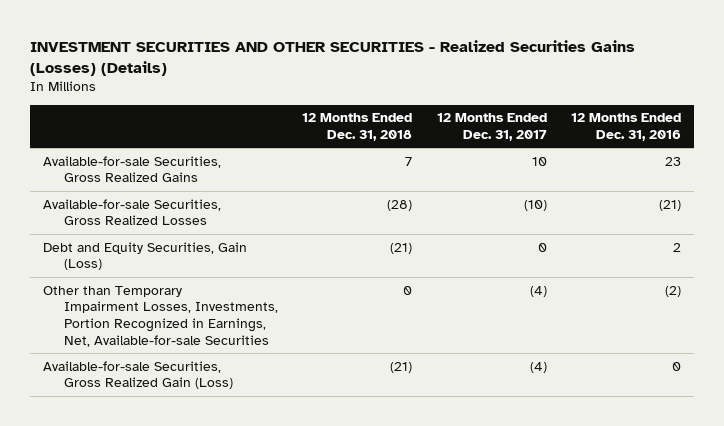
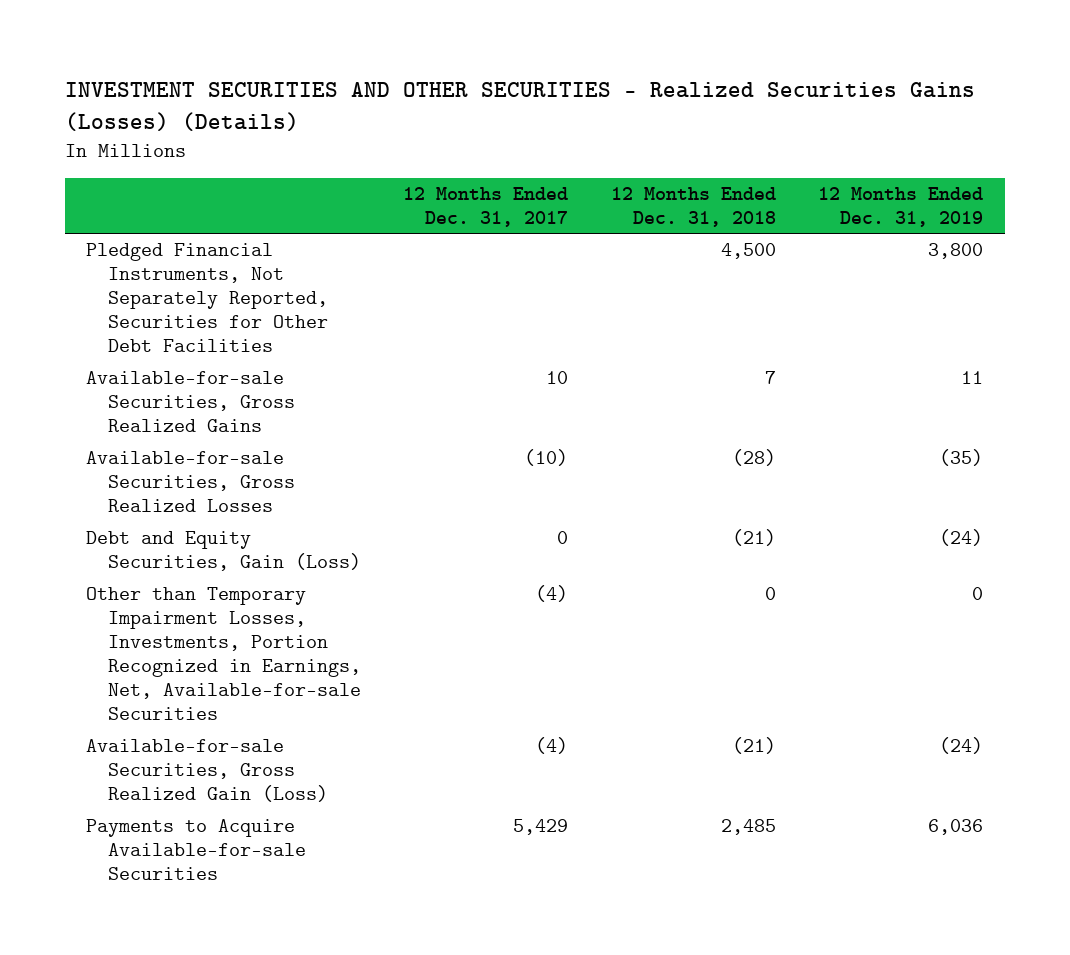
[571,113,682,142] 12 Months Ended Dec. 31, 2016 -> none
none -> [818,186,984,227] 12 Months Ended Dec. 31, 2019
none -> [86,243,328,353] Pledged Financial Instruments, Not Separately Reported, Securities for Other Debt Facilities
none -> [86,819,306,881] Payments to Acquire Available-for-sale Securities

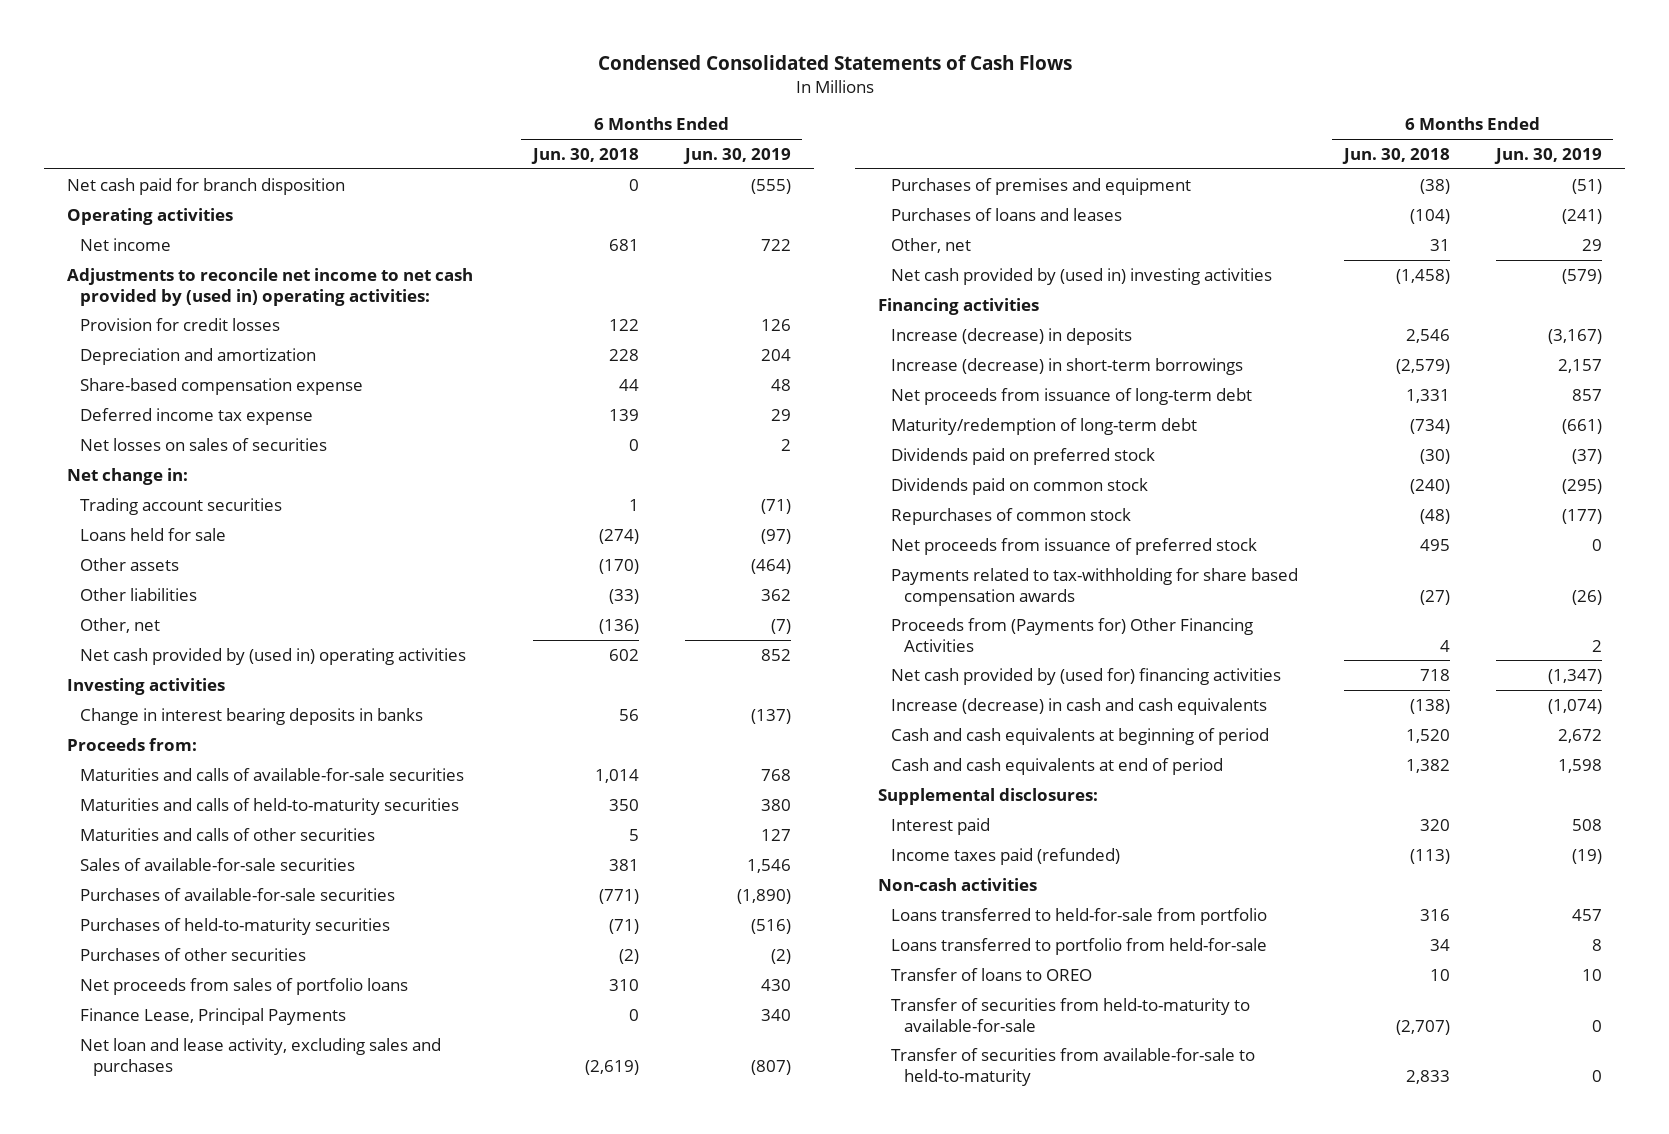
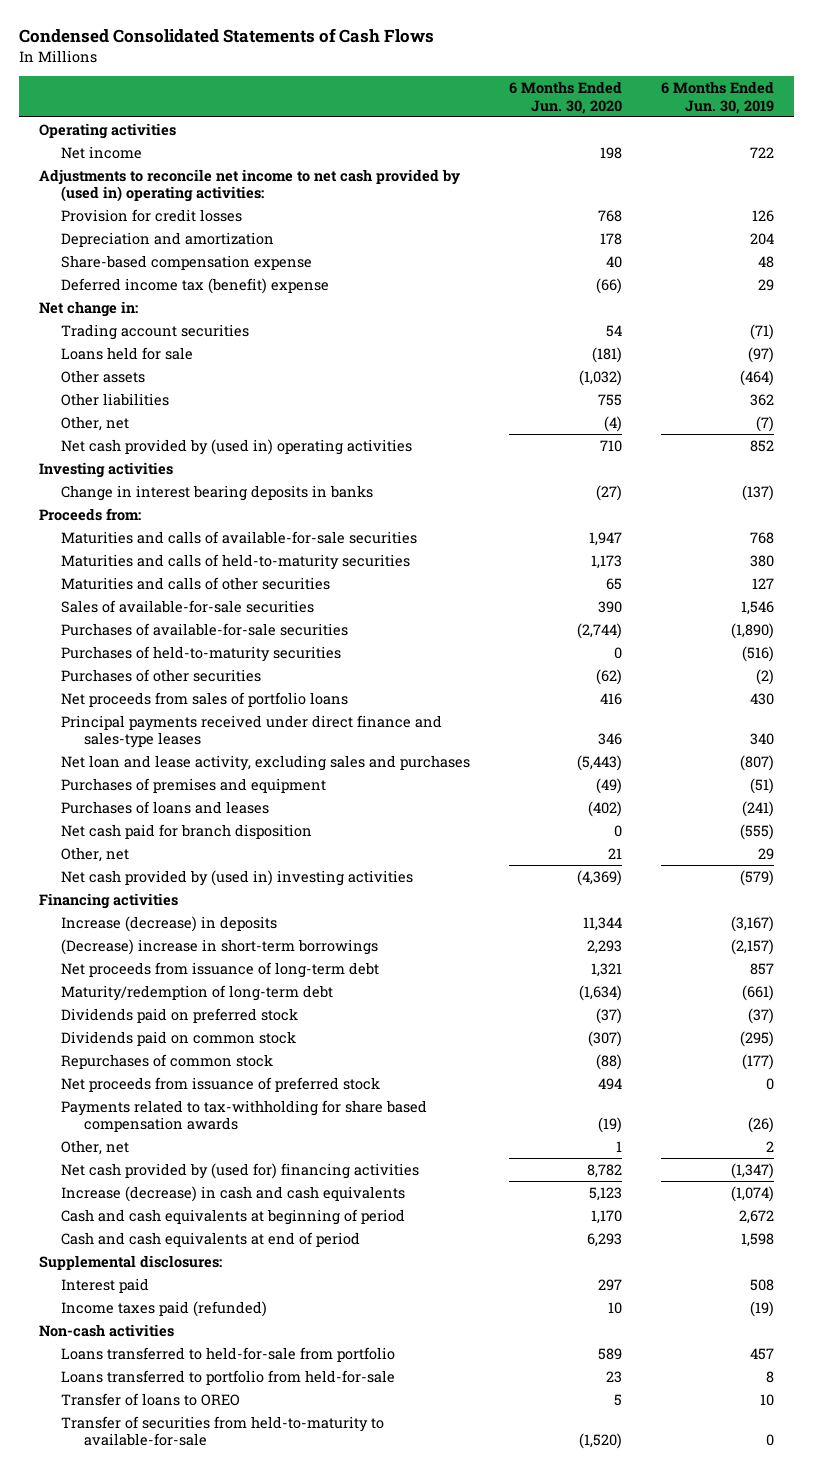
[530,147,639,164] Jun. 30, 2018 -> none
none -> [509,80,623,114] 6 Months Ended Jun. 30, 2020
[80,437,328,451] Net losses on sales of securities -> none
[80,407,314,425] Deferred income tax expense -> [61,277,330,294] Deferred income tax (benefit) expense
[80,1007,347,1025] Finance Lease, Principal Payments -> [61,714,443,749] Principal payments received under direct finance and sales-type leases
[67,177,346,195] Net cash paid for branch disposition -> [61,823,313,839] Net cash paid for branch disposition
[891,357,1244,375] Increase (decrease) in short-term borrowings -> [61,938,379,955] (Decrease) increase in short-term borrowings
[1557,358,1602,373] 2,157 -> [731,938,775,955] (2,157)
[891,617,1254,652] Proceeds from (Payments for) Other Financing Activities -> [61,1139,130,1155] Other, net
[891,1047,1256,1086] Transfer of securities from available-for-sale to held-to-maturity -> none

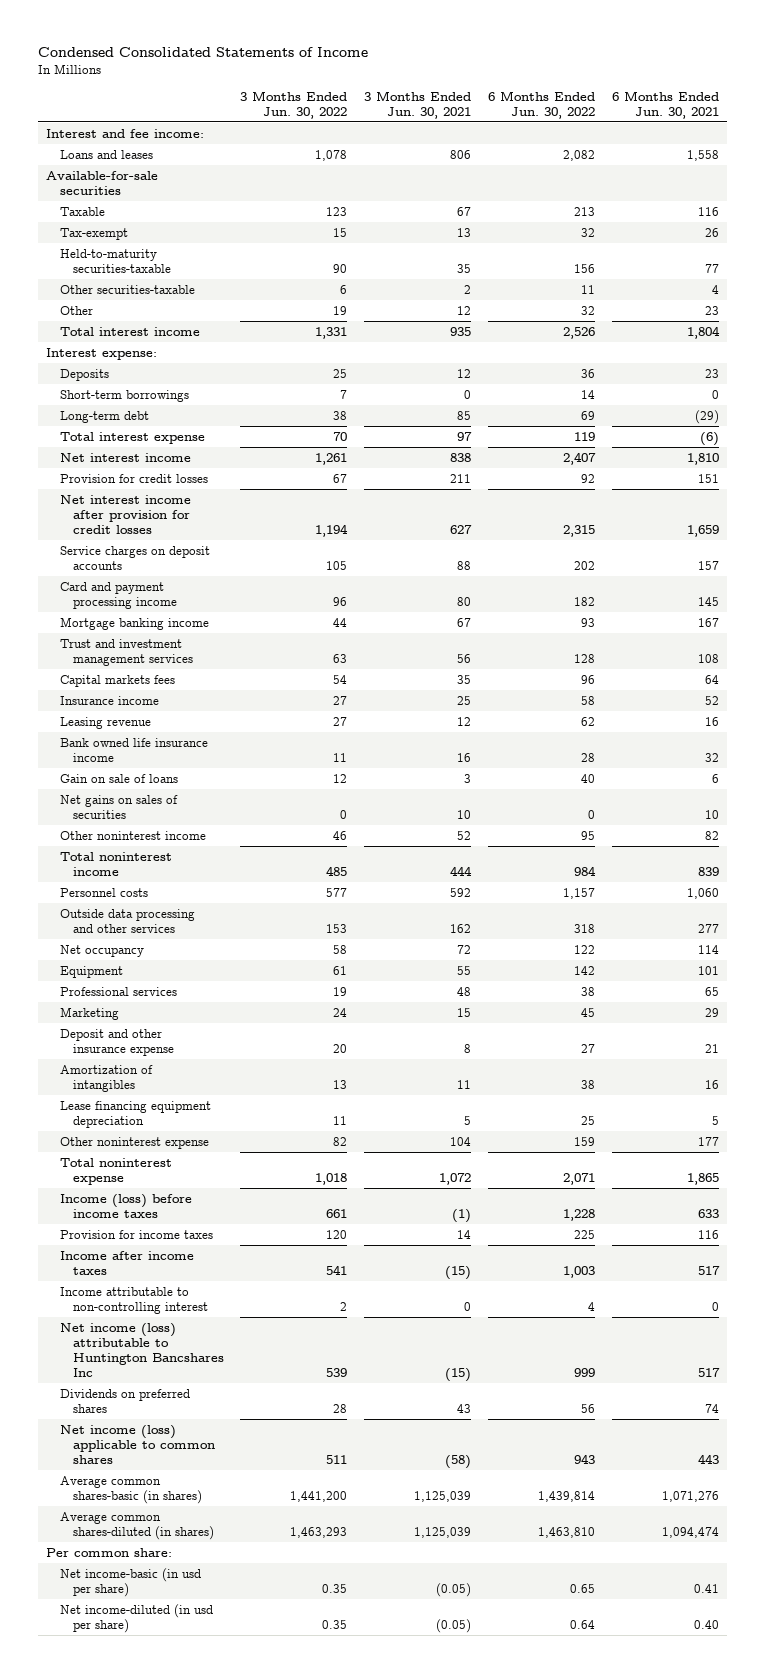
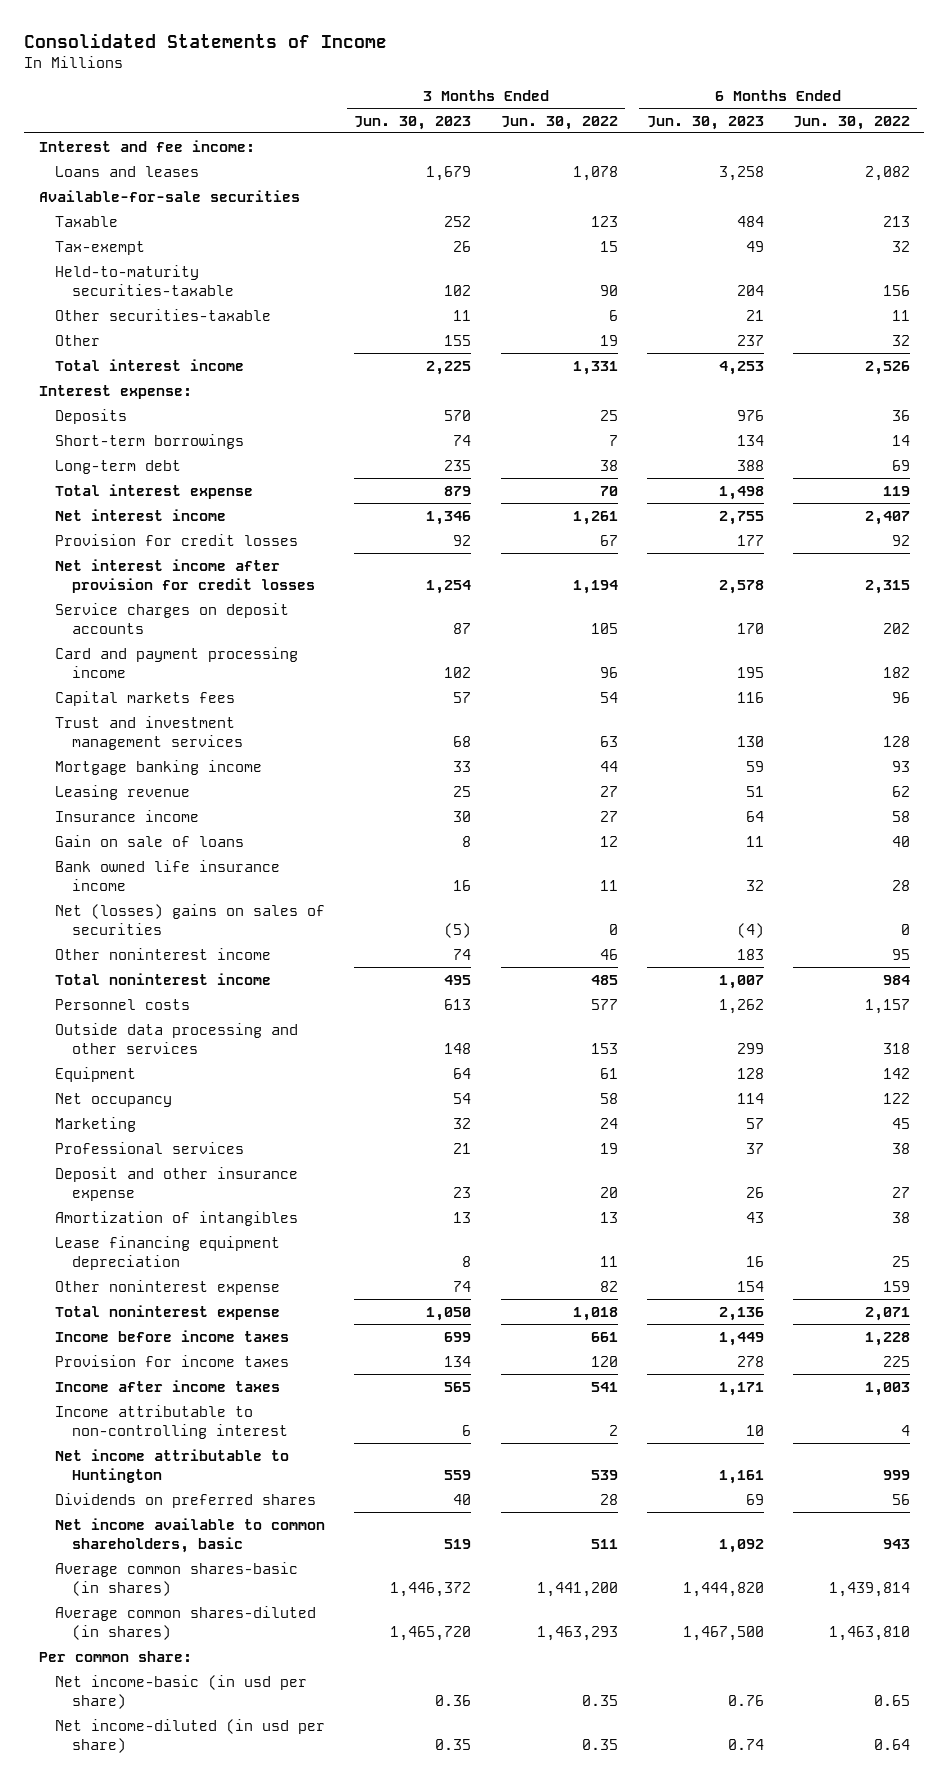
[38,47,369,58] Condensed Consolidated Statements of Income -> [24,32,388,48] Consolidated Statements of Income
[364,90,472,119] 3 Months Ended Jun. 30, 2021 -> none
[611,90,719,119] 6 Months Ended Jun. 30, 2021 -> none
none -> [354,115,472,130] Jun. 30, 2023
none -> [646,115,764,130] Jun. 30, 2023
[59,638,193,666] Trust and investment management services -> [55,715,244,751] Trust and investment management services
[59,616,209,630] Mortgage banking income -> [55,759,263,775] Mortgage banking income
[59,695,159,705] Insurance income -> [55,809,200,822] Insurance income
[59,737,208,762] Bank owned life insurance income -> [55,859,281,892] Bank owned life insurance income
[59,794,178,819] Net gains on sales of securities -> [55,903,326,936] Net (losses) gains on sales of securities
[59,944,144,957] Net occupancy -> [55,1092,173,1107] Net occupancy
[59,986,177,996] Professional services -> [55,1141,245,1154] Professional services
[59,1193,192,1218] Income (loss) before income taxes -> [55,1329,290,1342] Income before income taxes
[59,1322,224,1377] Net income (loss) attributable to Huntington Bancshares Inc -> [55,1448,290,1484] Net income attributable to Huntington
[59,1424,215,1464] Net income (loss) applicable to common shares -> [55,1517,326,1554] Net income available to common shareholders, basic

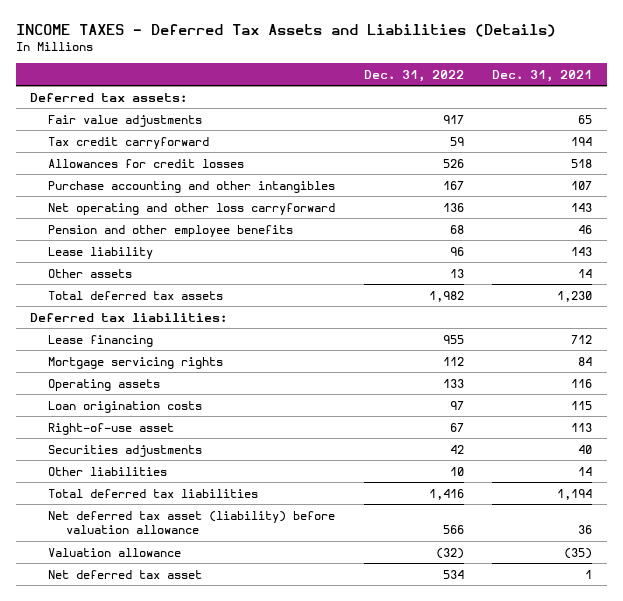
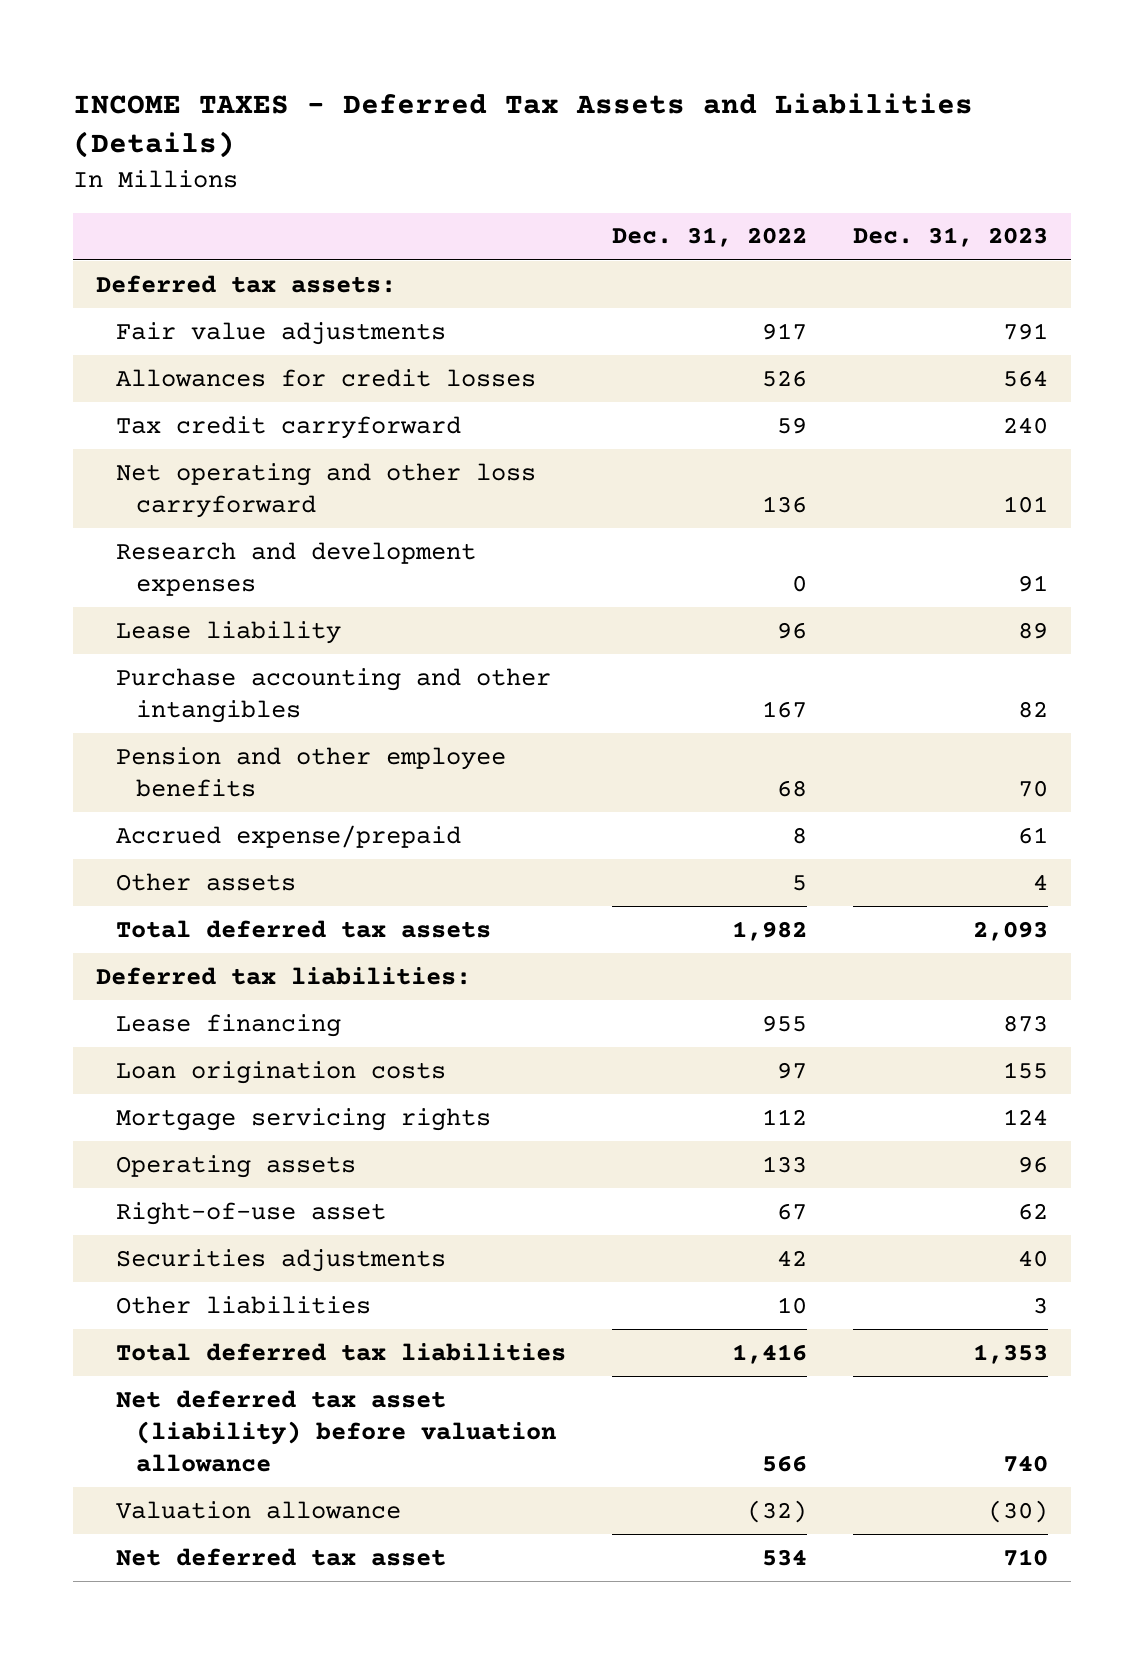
[492,69,593,82] Dec. 31, 2021 -> none
none -> [853,227,1049,248] Dec. 31, 2023
[48,136,210,149] Tax credit carryforward -> [115,415,461,439] Tax credit carryforward
none -> [115,541,476,597] Research and development expenses
[48,180,336,193] Purchase accounting and other intangibles -> [115,667,551,724] Purchase accounting and other intangibles
[48,224,294,237] Pension and other employee benefits -> [115,746,506,798] Pension and other employee benefits
none -> [115,824,461,848] Accrued expense/prepaid
[449,268,464,278] 13 -> [792,874,808,891] 5
[48,400,203,413] Loan origination costs -> [115,1060,446,1084] Loan origination costs

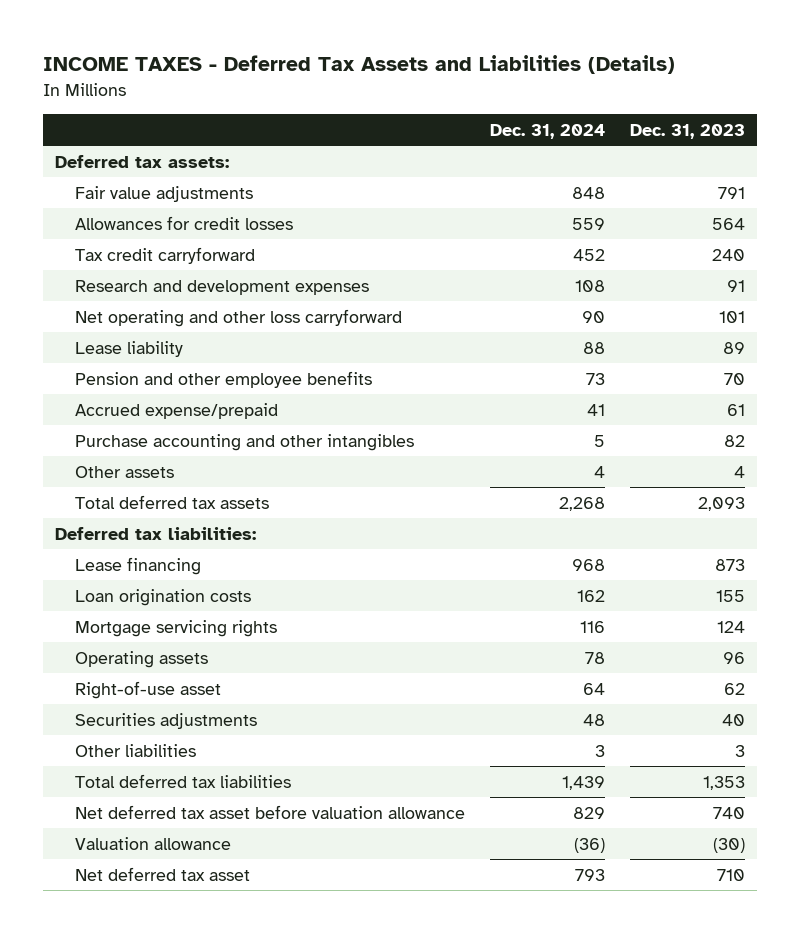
[612,227,808,248] Dec. 31, 2022 -> none
none -> [489,123,605,139] Dec. 31, 2024
[115,462,536,519] Net operating and other loss carryforward -> [75,308,403,327] Net operating and other loss carryforward
[115,667,551,724] Purchase accounting and other intangibles -> [75,433,415,451] Purchase accounting and other intangibles
[115,1389,556,1473] Net deferred tax asset (liability) before valuation allowance -> [75,804,466,819] Net deferred tax asset before valuation allowance

